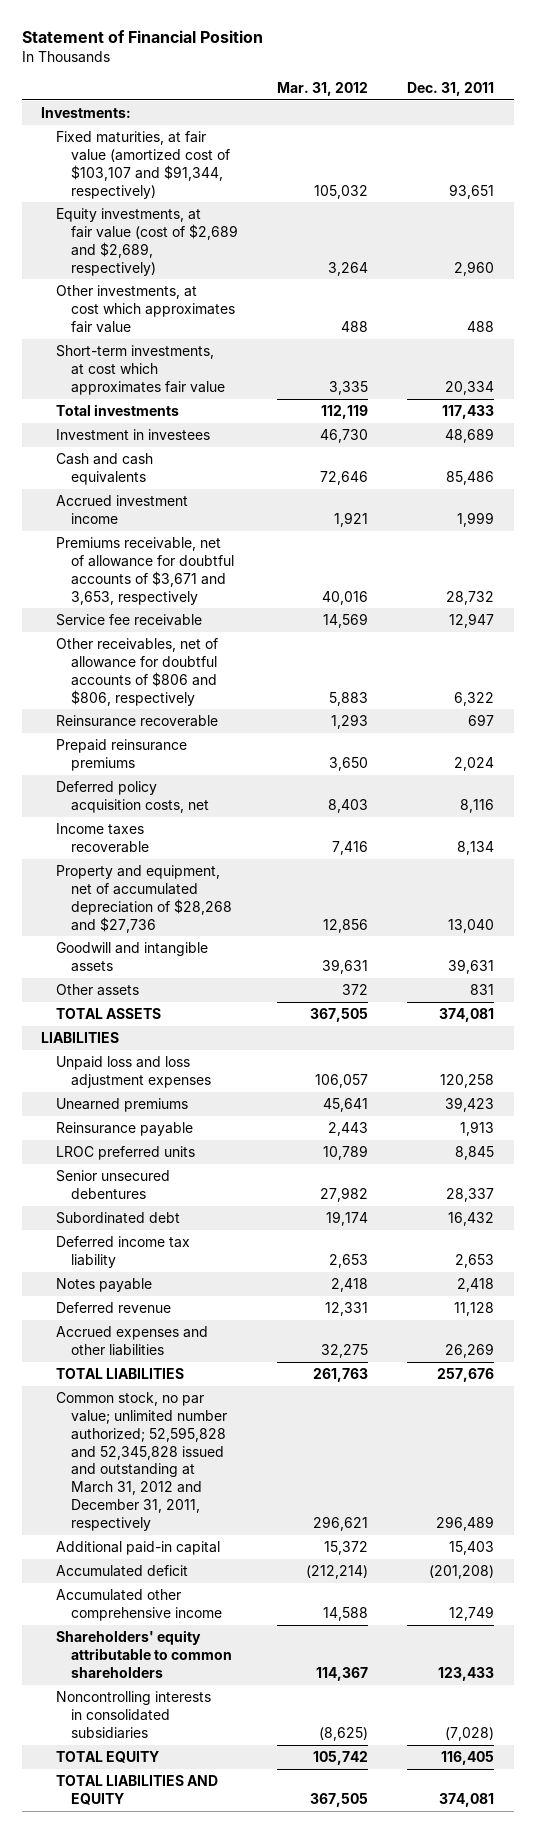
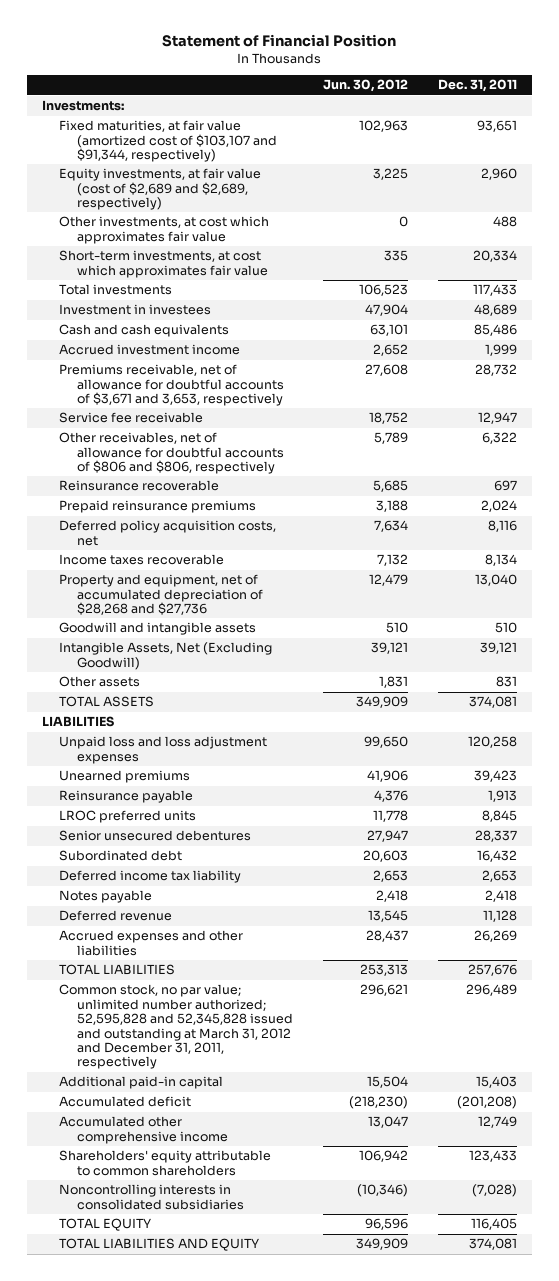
[276,82,368,97] Mar. 31, 2012 -> none
none -> [322,79,408,93] Jun. 30, 2012
[448,958,495,974] 39,631 -> [495,622,518,634] 510
none -> [59,642,273,670] Intangible Assets, Net (Excluding Goodwill)

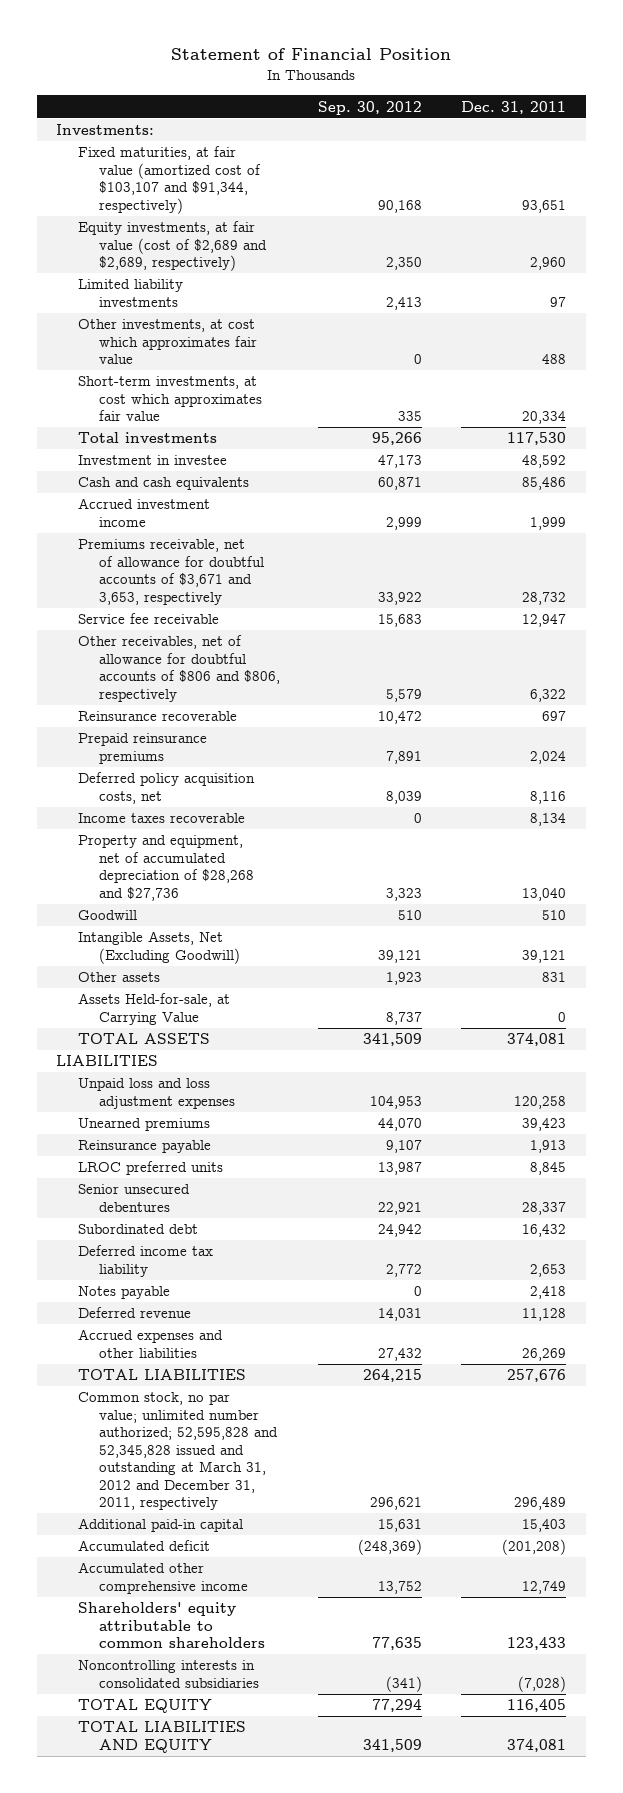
[322,79,408,93] Jun. 30, 2012 -> none
none -> [318,100,423,115] Sep. 30, 2012
none -> [77,279,183,307] Limited liability investments
[473,284,518,297] 117,433 -> [507,432,567,446] 117,530
[59,304,212,316] Investment in investees -> [77,455,227,466] Investment in investee
[474,304,518,317] 48,689 -> [522,455,567,469] 48,592
[59,622,257,636] Goodwill and intangible assets -> [77,910,137,921] Goodwill
none -> [77,993,230,1025] Assets Held-for-sale, at Carrying Value

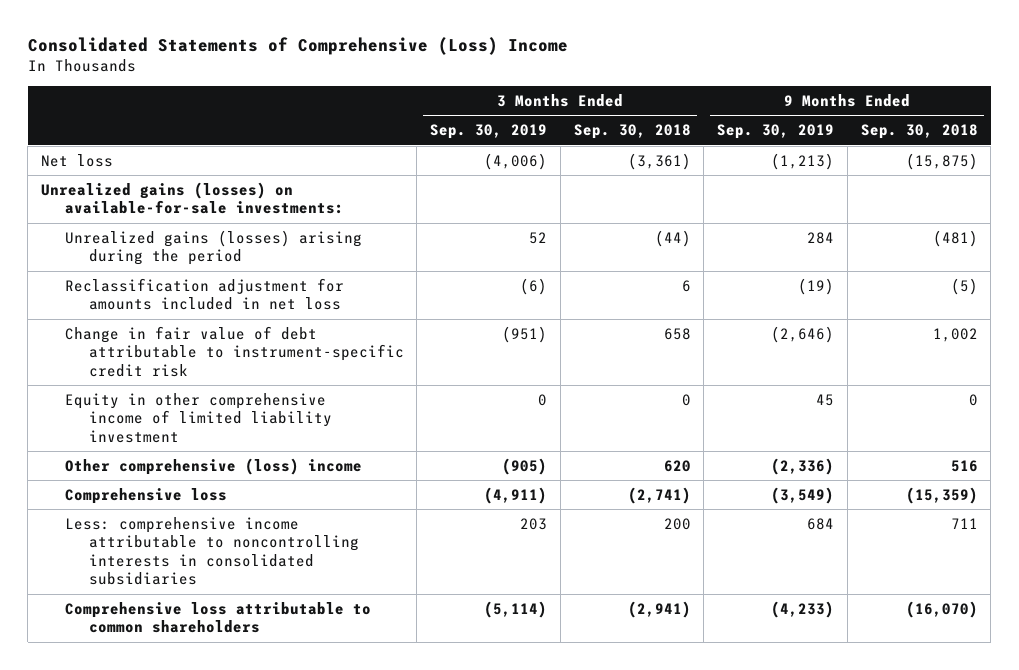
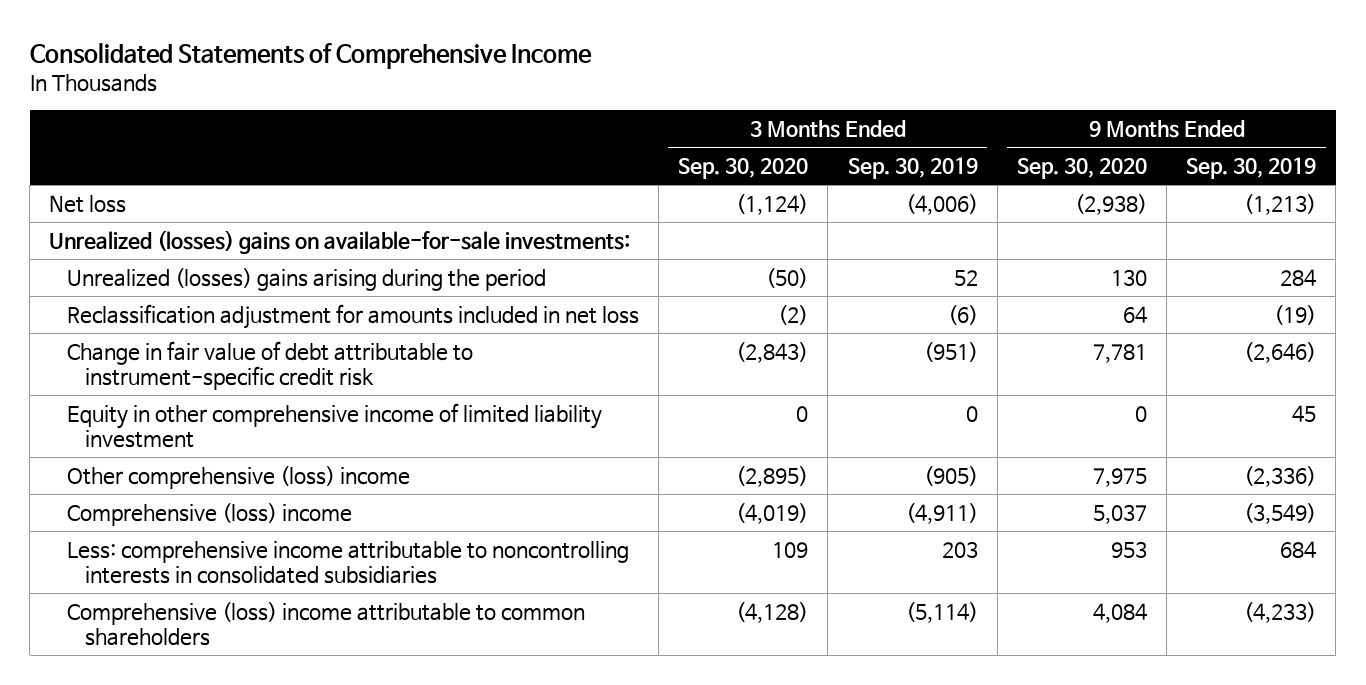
[27,37,568,56] Consolidated Statements of Comprehensive (Loss) Income -> [29,42,592,69] Consolidated Statements of Comprehensive Income
[573,124,691,140] Sep. 30, 2018 -> none
[860,124,978,140] Sep. 30, 2018 -> none
none -> [678,158,809,180] Sep. 30, 2020
none -> [1016,158,1147,180] Sep. 30, 2020
[41,181,344,215] Unrealized gains (losses) on available-for-sale investments: -> [49,229,631,254] Unrealized (losses) gains on available-for-sale investments:
[64,229,362,266] Unrealized gains (losses) arising during the period -> [66,267,546,291] Unrealized (losses) gains arising during the period
[64,487,227,504] Comprehensive loss -> [66,502,352,526] Comprehensive (loss) income
[64,601,371,634] Comprehensive loss attributable to common shareholders -> [66,601,585,646] Comprehensive (loss) income attributable to common shareholders

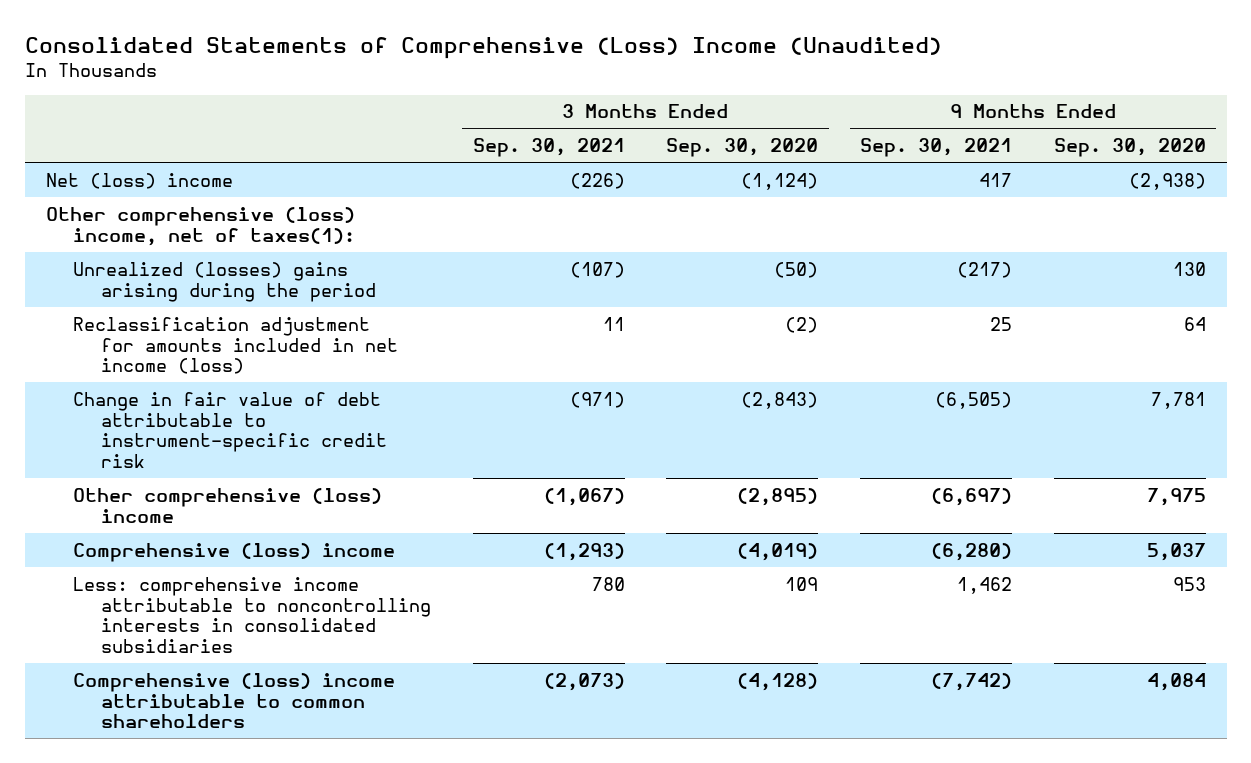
[29,42,592,69] Consolidated Statements of Comprehensive Income -> [24,36,942,59] Consolidated Statements of Comprehensive (Loss) Income (Unaudited)
[847,157,978,180] Sep. 30, 2019 -> none
[1186,157,1317,180] Sep. 30, 2019 -> none
none -> [472,138,625,158] Sep. 30, 2021
none -> [860,138,1013,158] Sep. 30, 2021
[49,229,631,254] Unrealized (losses) gains on available-for-sale investments: -> none
[49,194,127,213] Net loss -> [45,172,233,189] Net (loss) income
none -> [45,206,356,246] Other comprehensive (loss) income, net of taxes(1):
[66,303,639,329] Reclassification adjustment for amounts included in net loss -> [73,316,398,375] Reclassification adjustment for amounts included in net income (loss)
[66,402,602,448] Equity in other comprehensive income of limited liability investment -> none

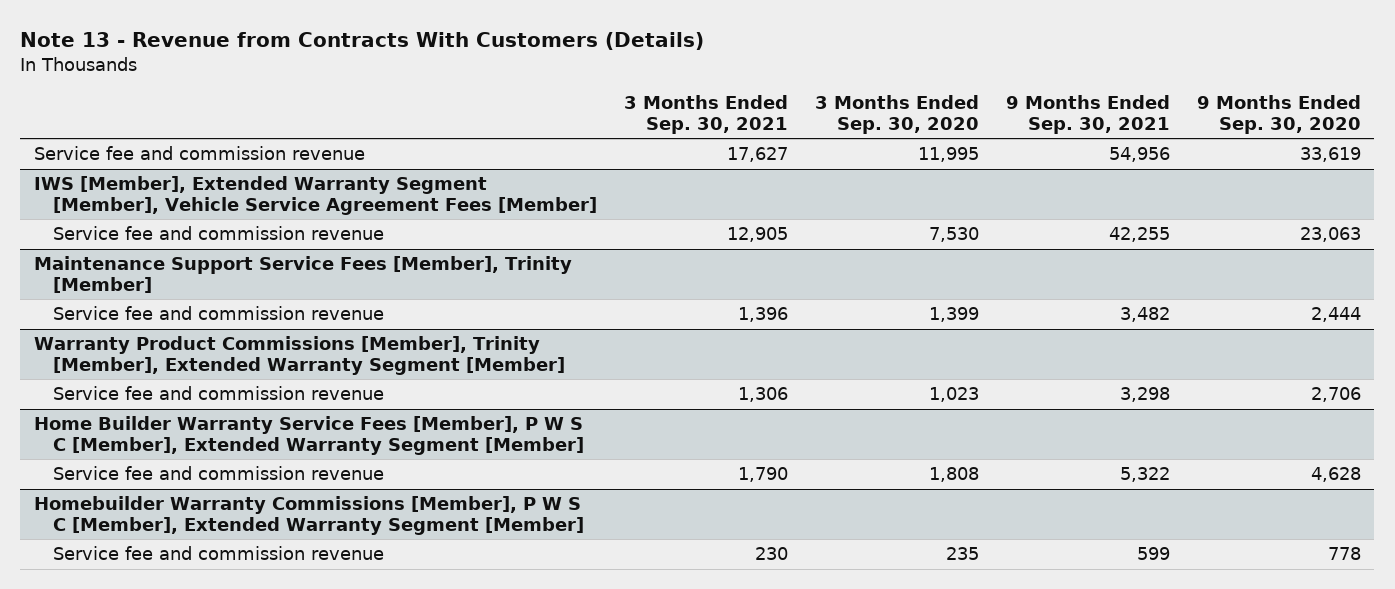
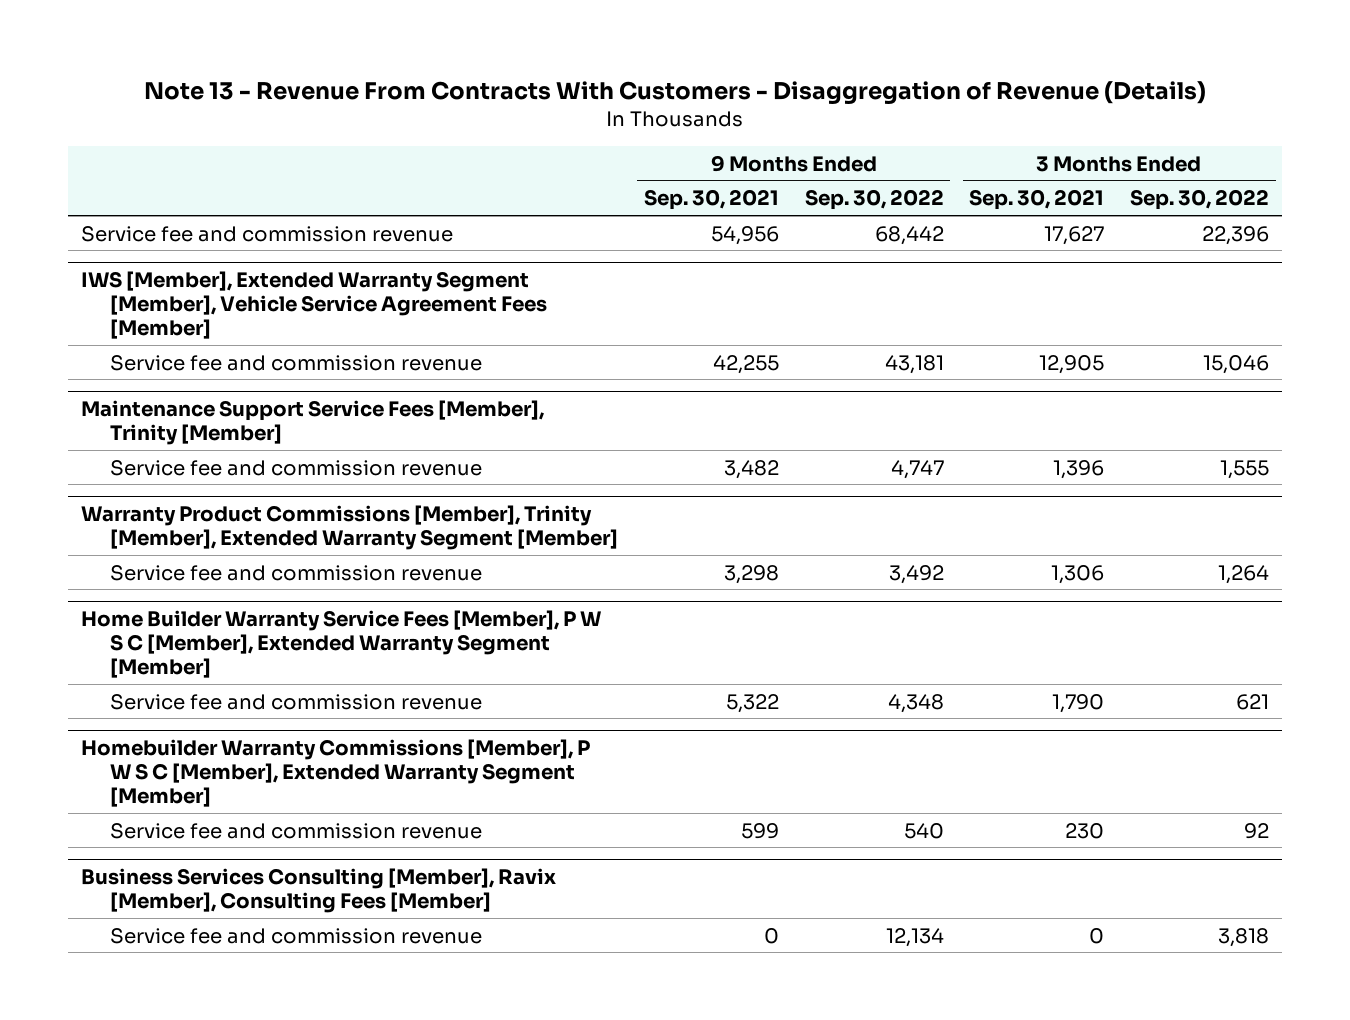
[20,32,705,51] Note 13 - Revenue from Contracts With Customers (Details) -> [143,81,1206,106] Note 13 - Revenue From Contracts With Customers - Disaggregation of Revenue (Details)
[814,95,979,134] 3 Months Ended Sep. 30, 2020 -> none
[1196,95,1361,134] 9 Months Ended Sep. 30, 2020 -> none
none -> [804,189,944,211] Sep. 30, 2022
none -> [1130,189,1270,211] Sep. 30, 2022
none -> [80,867,556,913] Business Services Consulting [Member], Ravix [Member], Consulting Fees [Member]
none -> [110,927,483,944] Service fee and commission revenue

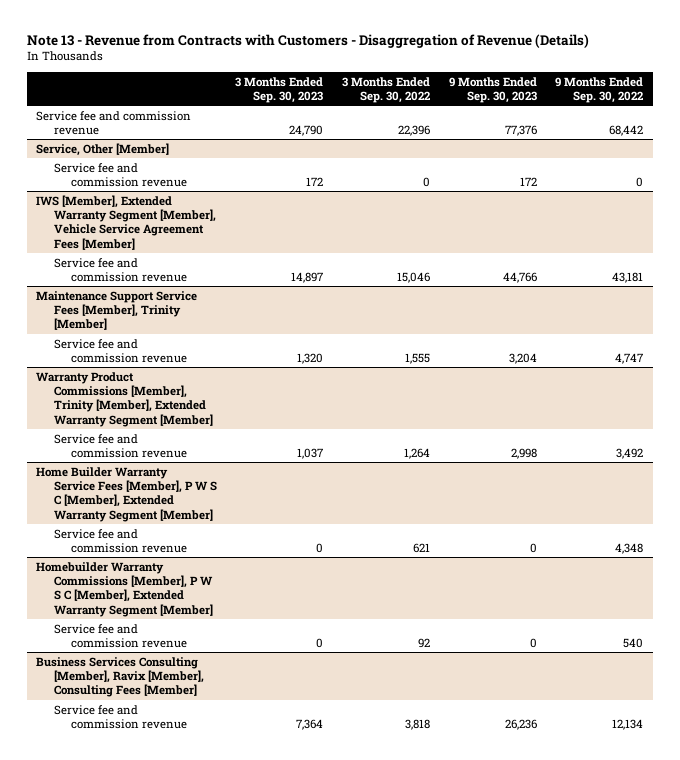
[143,81,1206,106] Note 13 - Revenue From Contracts With Customers - Disaggregation of Revenue (Details) -> [26,33,589,48] Note 13 - Revenue from Contracts with Customers - Disaggregation of Revenue (Details)
[643,189,779,211] Sep. 30, 2021 -> none
[969,189,1105,211] Sep. 30, 2021 -> none
none -> [235,76,324,103] 3 Months Ended Sep. 30, 2023
none -> [448,76,537,103] 9 Months Ended Sep. 30, 2023
none -> [36,142,170,156] Service, Other [Member]
none -> [53,162,188,187] Service fee and commission revenue

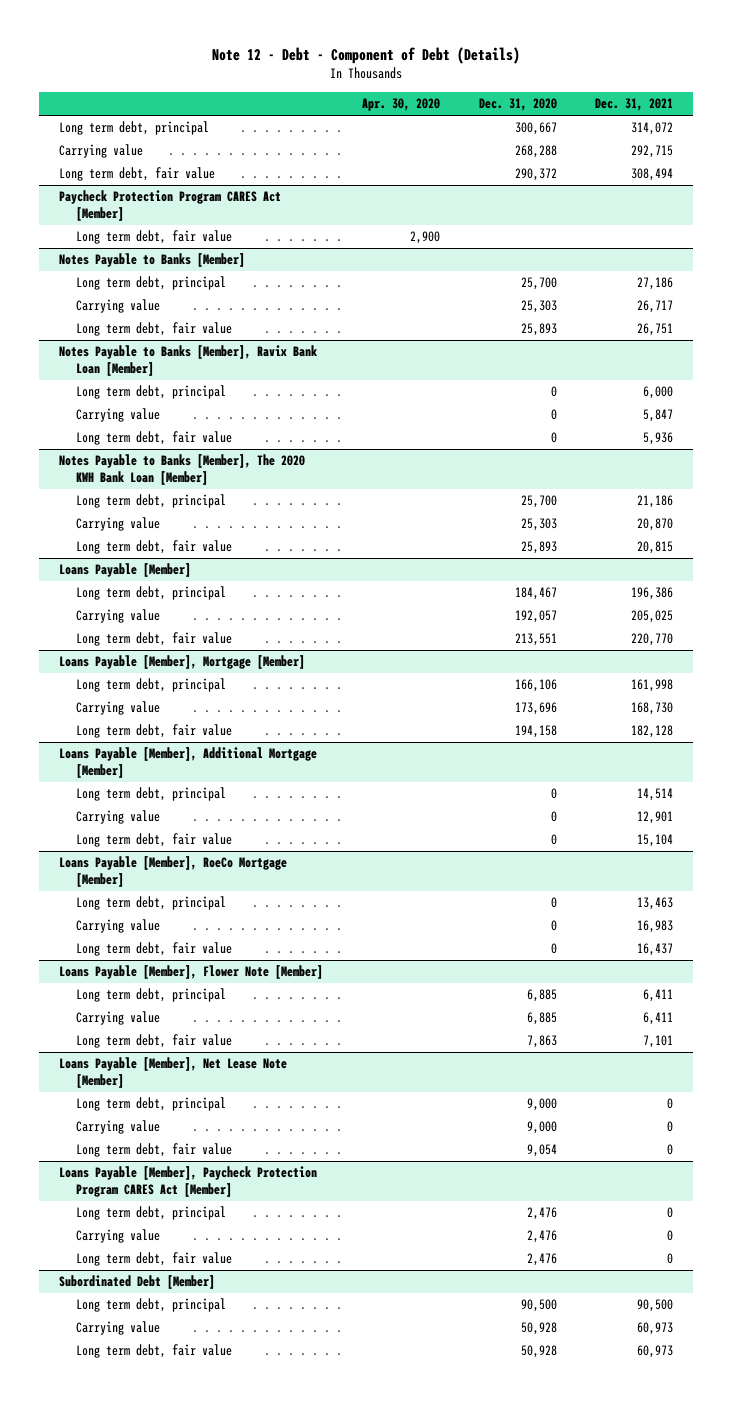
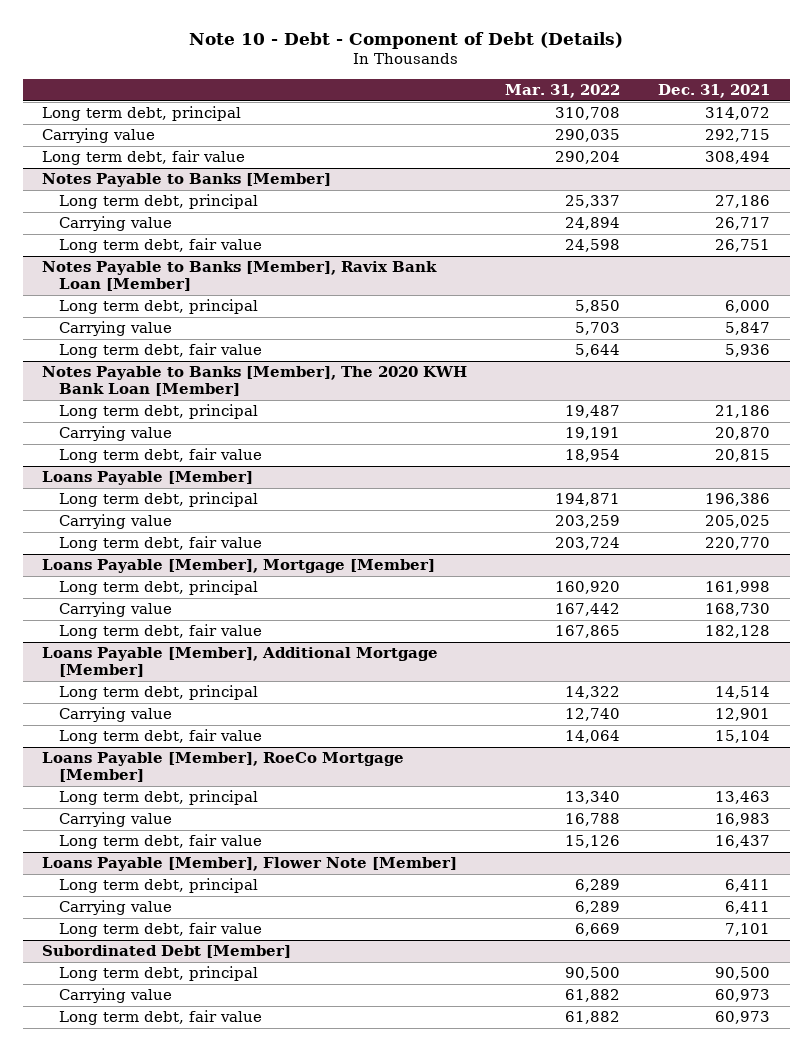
[212,47,521,65] Note 12 - Debt - Component of Debt (Details) -> [189,31,624,49] Note 10 - Debt - Component of Debt (Details)
[361,98,440,112] Apr. 30, 2020 -> none
[478,98,557,112] Dec. 31, 2020 -> none
none -> [505,83,621,98] Mar. 31, 2022
[58,190,281,221] Paycheck Protection Program CARES Act [Member] -> none
[75,230,232,245] Long term debt, fair value -> none
[58,1057,287,1088] Loans Payable [Member], Net Lease Note [Member] -> none
[75,1097,226,1112] Long term debt, principal -> none
[75,1120,160,1135] Carrying value -> none
[75,1143,232,1158] Long term debt, fair value -> none
[58,1166,317,1197] Loans Payable [Member], Paycheck Protection Program CARES Act [Member] -> none
[75,1206,226,1221] Long term debt, principal -> none
[75,1229,160,1244] Carrying value -> none
[75,1252,232,1267] Long term debt, fair value -> none

